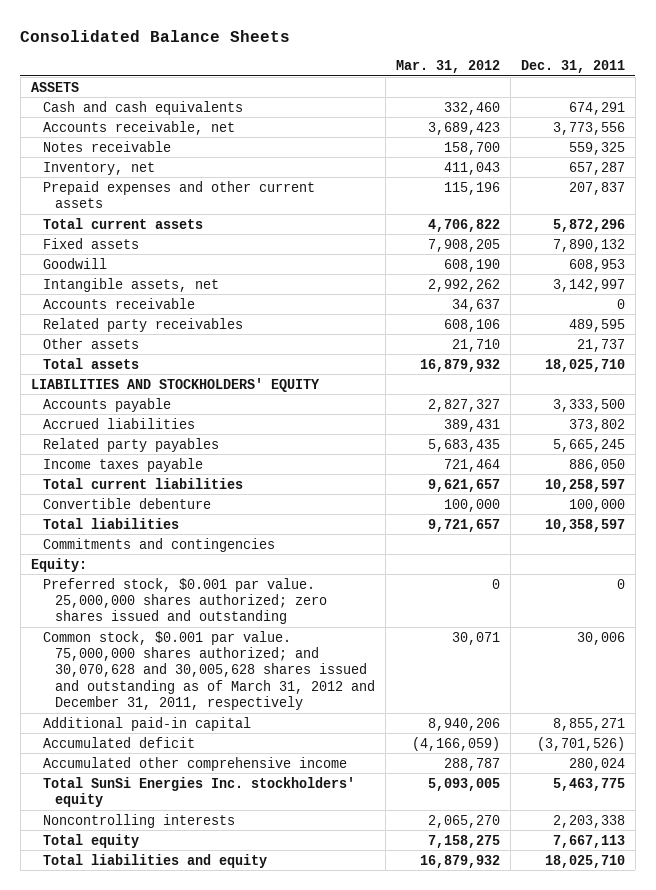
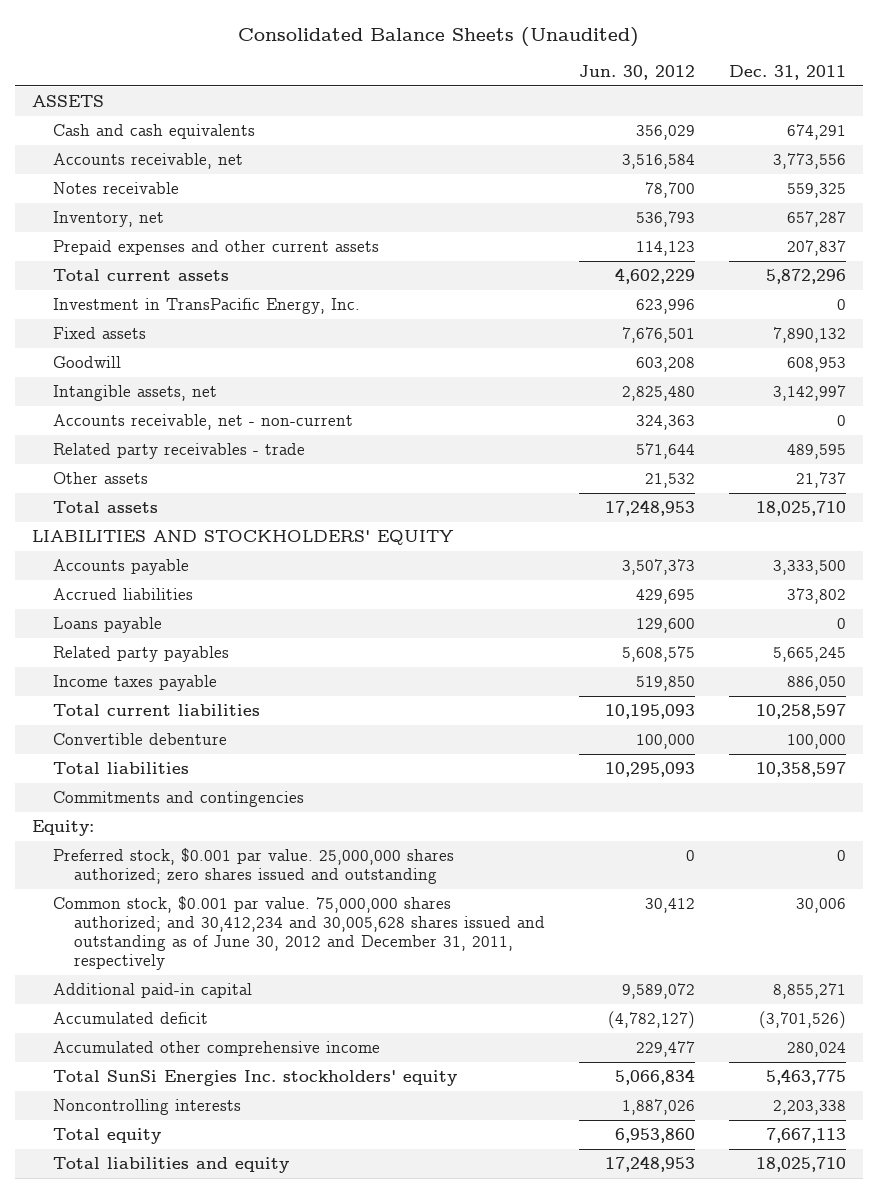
[20,29,291,42] Consolidated Balance Sheets -> [238,26,640,47] Consolidated Balance Sheets (Unaudited)
[395,60,500,74] Mar. 31, 2012 -> none
none -> [579,65,696,81] Jun. 30, 2012
none -> [53,297,361,314] Investment in TransPacific Energy, Inc.
[42,297,195,309] Accounts receivable -> [53,413,354,430] Accounts receivable, net - non-current
[42,317,243,332] Related party receivables -> [53,442,306,459] Related party receivables - trade
none -> [53,616,163,633] Loans payable
[42,630,375,711] Common stock, $0.001 par value. 75,000,000 shares authorized; and 30,070,628 and 30,005,628 shares issued and outstanding as of March 31, 2012 and December 31, 2011, respectively -> [53,895,546,971] Common stock, $0.001 par value. 75,000,000 shares authorized; and 30,412,234 and 30,005,628 shares issued and outstanding as of June 30, 2012 and December 31, 2011, respectively

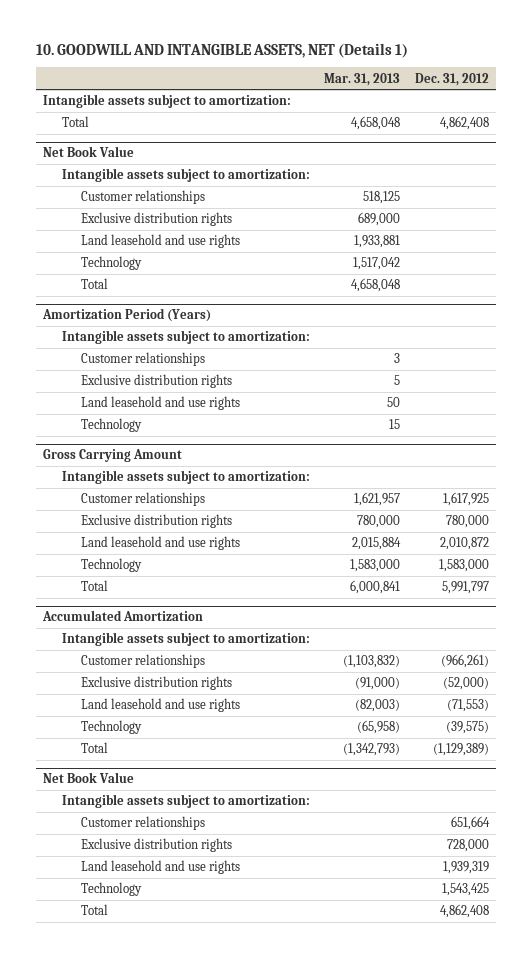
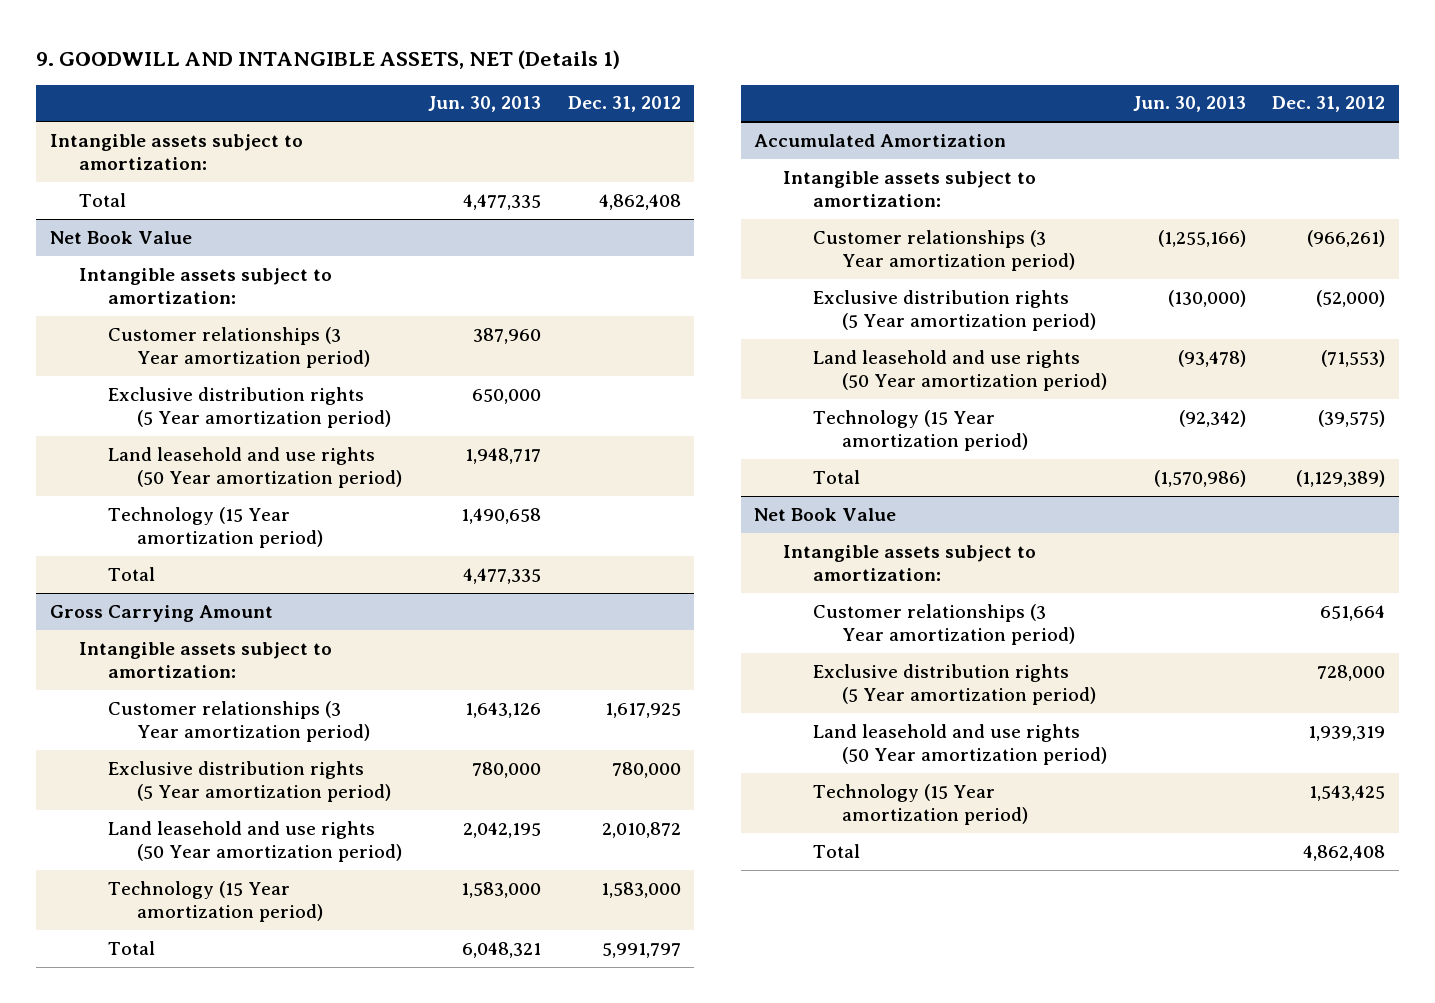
[35,42,408,58] 10. GOODWILL AND INTANGIBLE ASSETS, NET (Details 1) -> [36,49,621,69] 9. GOODWILL AND INTANGIBLE ASSETS, NET (Details 1)
[324,72,401,86] Mar. 31, 2013 -> none
none -> [428,96,542,113] Jun. 30, 2013
[81,190,206,205] Customer relationships -> [107,326,371,369] Customer relationships (3 Year amortization period)
[81,212,233,227] Exclusive distribution rights -> [107,386,392,429] Exclusive distribution rights (5 Year amortization period)
[81,234,241,249] Land leasehold and use rights -> [107,446,403,489] Land leasehold and use rights (50 Year amortization period)
[81,256,143,271] Technology -> [107,506,324,549] Technology (15 Year amortization period)
[41,308,211,323] Amortization Period (Years) -> none
[61,330,310,345] Intangible assets subject to amortization: -> none
[81,352,206,367] Customer relationships -> none
[81,374,233,389] Exclusive distribution rights -> none
[81,396,241,411] Land leasehold and use rights -> none
[81,418,143,433] Technology -> none
[81,492,206,507] Customer relationships -> [107,700,371,743] Customer relationships (3 Year amortization period)
[81,514,233,529] Exclusive distribution rights -> [107,760,392,803] Exclusive distribution rights (5 Year amortization period)
[81,536,241,551] Land leasehold and use rights -> [107,820,403,863] Land leasehold and use rights (50 Year amortization period)
[81,558,143,573] Technology -> [107,880,324,923] Technology (15 Year amortization period)
[81,654,206,669] Customer relationships -> [812,229,1075,272] Customer relationships (3 Year amortization period)
[81,676,233,691] Exclusive distribution rights -> [812,289,1096,332] Exclusive distribution rights (5 Year amortization period)
[81,698,241,713] Land leasehold and use rights -> [812,349,1107,392] Land leasehold and use rights (50 Year amortization period)
[81,720,143,735] Technology -> [812,409,1028,452] Technology (15 Year amortization period)
[81,816,206,831] Customer relationships -> [812,603,1075,646] Customer relationships (3 Year amortization period)
[81,838,233,853] Exclusive distribution rights -> [812,663,1096,706] Exclusive distribution rights (5 Year amortization period)
[81,860,241,875] Land leasehold and use rights -> [812,723,1107,766] Land leasehold and use rights (50 Year amortization period)
[81,882,143,897] Technology -> [812,783,1028,826] Technology (15 Year amortization period)

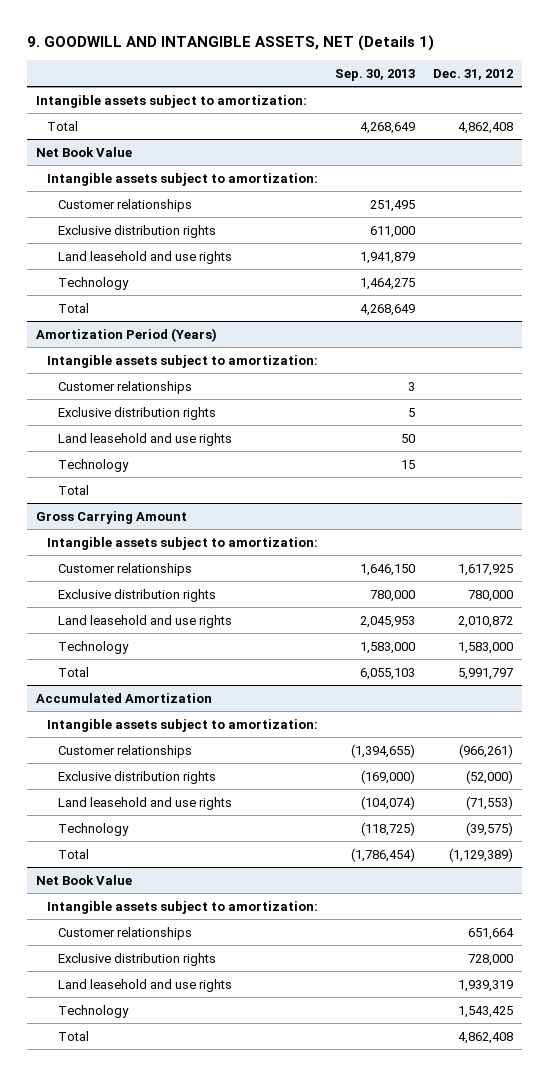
[428,96,542,113] Jun. 30, 2013 -> none
none -> [335,68,416,81] Sep. 30, 2013
[107,326,371,369] Customer relationships (3 Year amortization period) -> [57,198,192,212] Customer relationships
[107,386,392,429] Exclusive distribution rights (5 Year amortization period) -> [57,224,216,238] Exclusive distribution rights
[107,446,403,489] Land leasehold and use rights (50 Year amortization period) -> [57,250,232,264] Land leasehold and use rights
[107,506,324,549] Technology (15 Year amortization period) -> [57,276,129,290] Technology
none -> [35,327,217,342] Amortization Period (Years)
none -> [46,354,318,368] Intangible assets subject to amortization:
none -> [57,380,192,394] Customer relationships
none -> [57,406,216,420] Exclusive distribution rights
none -> [57,432,232,446] Land leasehold and use rights
none -> [57,458,129,472] Technology
none -> [57,484,89,495] Total
[107,700,371,743] Customer relationships (3 Year amortization period) -> [57,562,192,576] Customer relationships
[107,760,392,803] Exclusive distribution rights (5 Year amortization period) -> [57,588,216,602] Exclusive distribution rights
[107,820,403,863] Land leasehold and use rights (50 Year amortization period) -> [57,614,232,628] Land leasehold and use rights
[107,880,324,923] Technology (15 Year amortization period) -> [57,640,129,654] Technology
[812,229,1075,272] Customer relationships (3 Year amortization period) -> [57,744,192,758] Customer relationships
[812,289,1096,332] Exclusive distribution rights (5 Year amortization period) -> [57,770,216,784] Exclusive distribution rights
[812,349,1107,392] Land leasehold and use rights (50 Year amortization period) -> [57,796,232,810] Land leasehold and use rights
[812,409,1028,452] Technology (15 Year amortization period) -> [57,822,129,836] Technology
[812,603,1075,646] Customer relationships (3 Year amortization period) -> [57,926,192,940] Customer relationships
[812,663,1096,706] Exclusive distribution rights (5 Year amortization period) -> [57,952,216,966] Exclusive distribution rights
[812,723,1107,766] Land leasehold and use rights (50 Year amortization period) -> [57,978,232,992] Land leasehold and use rights
[812,783,1028,826] Technology (15 Year amortization period) -> [57,1004,129,1018] Technology

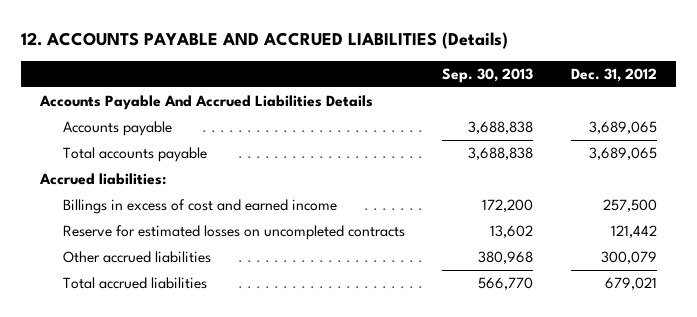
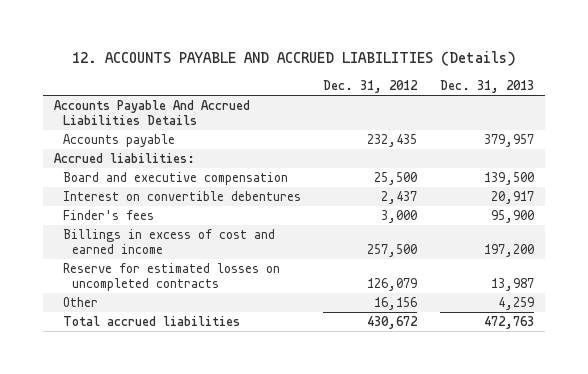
[442,68,534,84] Sep. 30, 2013 -> none
none -> [439,79,534,93] Dec. 31, 2013
[62,146,207,162] Total accounts payable -> none
[588,120,657,134] 3,689,065 -> [367,134,418,148] 232,435
none -> [62,172,288,186] Board and executive compensation
none -> [62,191,301,202] Interest on convertible debentures
none -> [62,210,154,221] Finder's fees
[610,224,657,238] 121,442 -> [367,278,418,292] 126,079
[62,250,211,263] Other accrued liabilities -> [62,297,98,308] Other
[600,250,657,264] 300,079 -> [374,297,418,311] 16,156
[604,276,657,290] 679,021 -> [367,316,419,330] 430,672

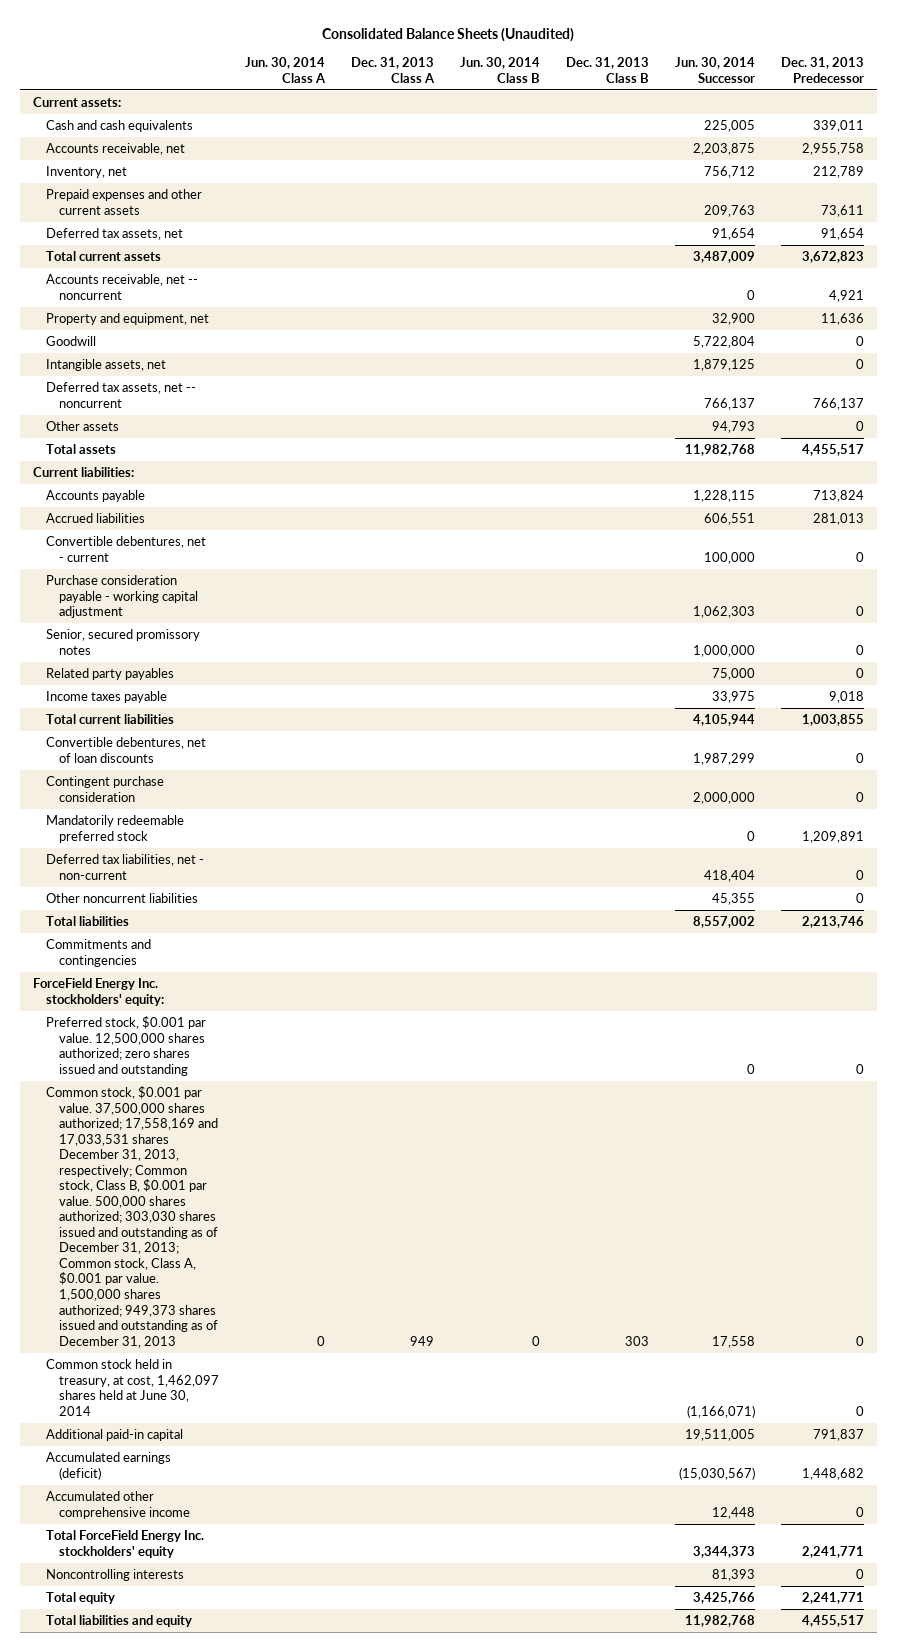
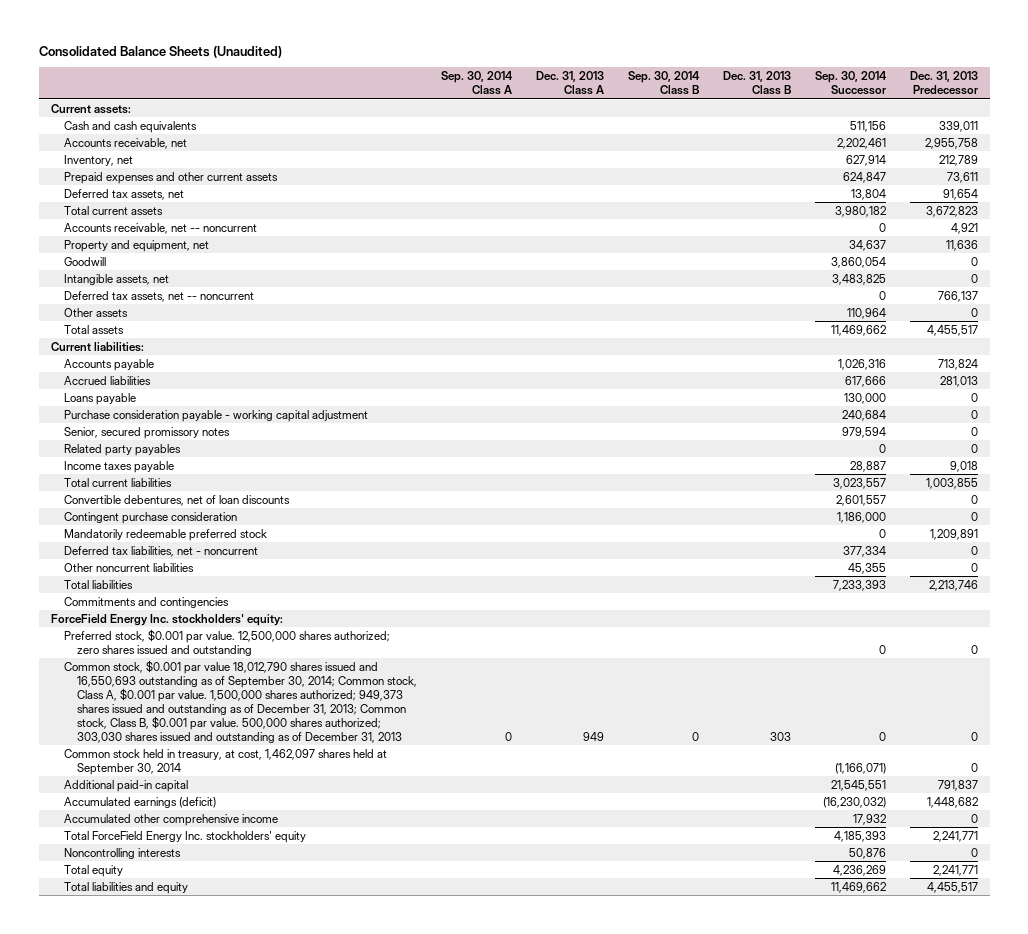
[245,57,327,83] Jun. 30, 2014 Class A -> none
[460,57,541,83] Jun. 30, 2014 Class B -> none
[675,57,756,83] Jun. 30, 2014 Successor -> none
none -> [440,71,513,96] Sep. 30, 2014 Class A
none -> [627,71,700,96] Sep. 30, 2014 Class B
none -> [814,71,887,96] Sep. 30, 2014 Successor
[45,536,206,562] Convertible debentures, net - current -> none
none -> [63,392,136,405] Loans payable
[45,854,204,880] Deferred tax liabilities, net - non-current -> [63,545,258,557] Deferred tax liabilities, net - noncurrent
[45,1086,219,1348] Common stock, $0.001 par value. 37,500,000 shares authorized; 17,558,169 and 17,033,531 shares December 31, 2013, respectively; Common stock, Class B, $0.001 par value. 500,000 shares authorized; 303,030 shares issued and outstanding as of December 31, 2013; Common stock, Class A, $0.001 par value. 1,500,000 shares authorized; 949,373 shares issued and outstanding as of December 31, 2013 -> [63,659,417,743] Common stock, $0.001 par value 18,012,790 shares issued and 16,550,693 outstanding as of September 30, 2014; Common stock, Class A, $0.001 par value. 1,500,000 shares authorized; 949,373 shares issued and outstanding as of December 31, 2013; Common stock, Class B, $0.001 par value. 500,000 shares authorized; 303,030 shares issued and outstanding as of December 31, 2013
[45,1359,220,1416] Common stock held in treasury, at cost, 1,462,097 shares held at June 30, 2014 -> [63,748,387,775] Common stock held in treasury, at cost, 1,462,097 shares held at September 30, 2014

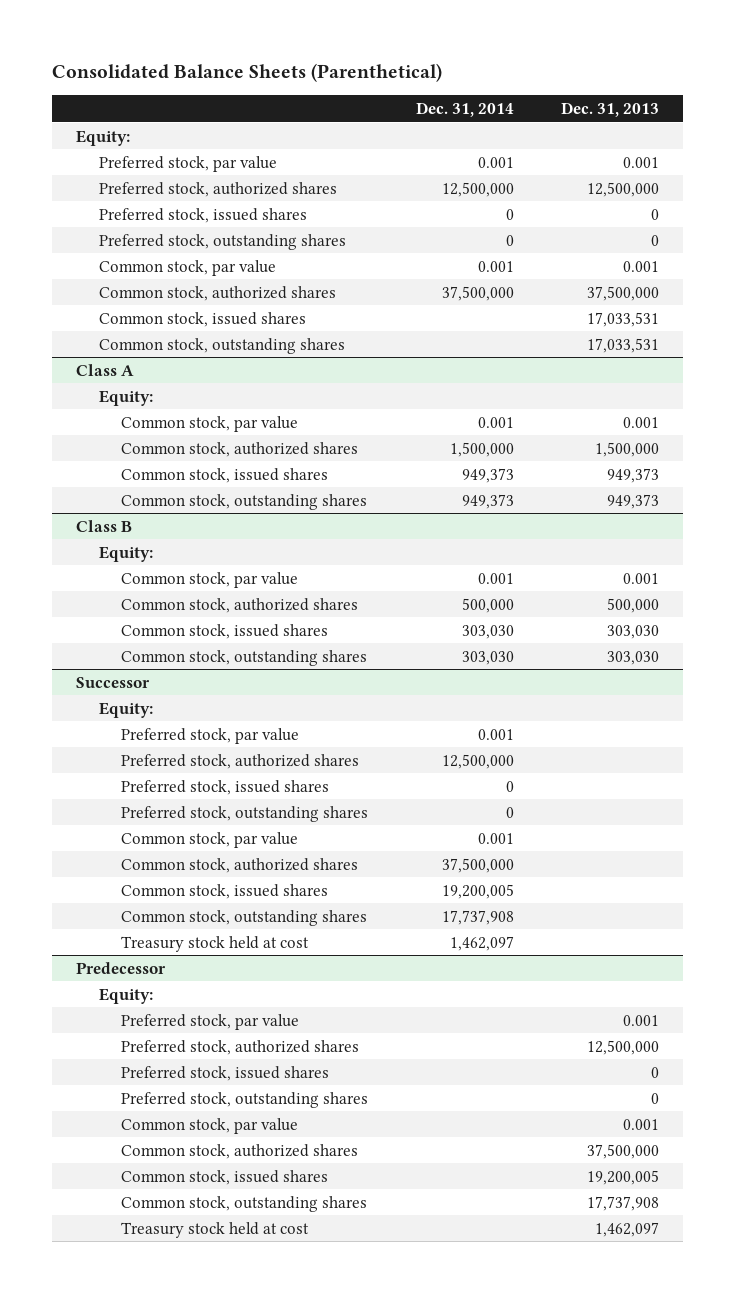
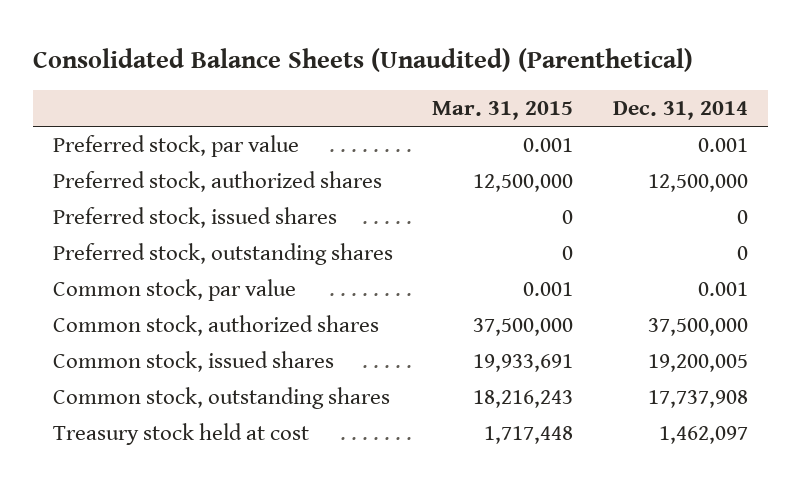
[52,63,443,83] Consolidated Balance Sheets (Parenthetical) -> [32,47,693,72] Consolidated Balance Sheets (Unaudited) (Parenthetical)
[561,102,660,118] Dec. 31, 2013 -> none
none -> [432,101,574,121] Mar. 31, 2015
[75,129,130,146] Equity: -> none
[98,311,306,327] Common stock, issued shares -> none
[98,337,345,354] Common stock, outstanding shares -> none
[75,363,134,376] Class A -> none
[98,389,153,406] Equity: -> none
[121,415,299,432] Common stock, par value -> none
[121,441,359,457] Common stock, authorized shares -> none
[121,467,329,483] Common stock, issued shares -> none
[121,493,368,510] Common stock, outstanding shares -> none
[75,519,132,532] Class B -> none
[98,545,153,562] Equity: -> none
[121,571,299,588] Common stock, par value -> none
[121,597,359,613] Common stock, authorized shares -> none
[121,623,329,639] Common stock, issued shares -> none
[121,649,368,666] Common stock, outstanding shares -> none
[75,676,150,688] Successor -> none
[98,701,153,718] Equity: -> none
[121,727,300,744] Preferred stock, par value -> none
[121,753,360,769] Preferred stock, authorized shares -> none
[121,779,330,795] Preferred stock, issued shares -> none
[121,805,369,822] Preferred stock, outstanding shares -> none
[121,831,299,848] Common stock, par value -> none
[121,857,359,873] Common stock, authorized shares -> none
[75,961,166,974] Predecessor -> none
[98,987,153,1004] Equity: -> none
[121,1013,300,1030] Preferred stock, par value -> none
[121,1039,360,1055] Preferred stock, authorized shares -> none
[121,1065,330,1081] Preferred stock, issued shares -> none
[121,1091,369,1108] Preferred stock, outstanding shares -> none
[121,1117,299,1134] Common stock, par value -> none
[121,1143,359,1159] Common stock, authorized shares -> none
[121,1169,329,1185] Common stock, issued shares -> none
[121,1195,368,1212] Common stock, outstanding shares -> none
[121,1221,310,1238] Treasury stock held at cost -> none

